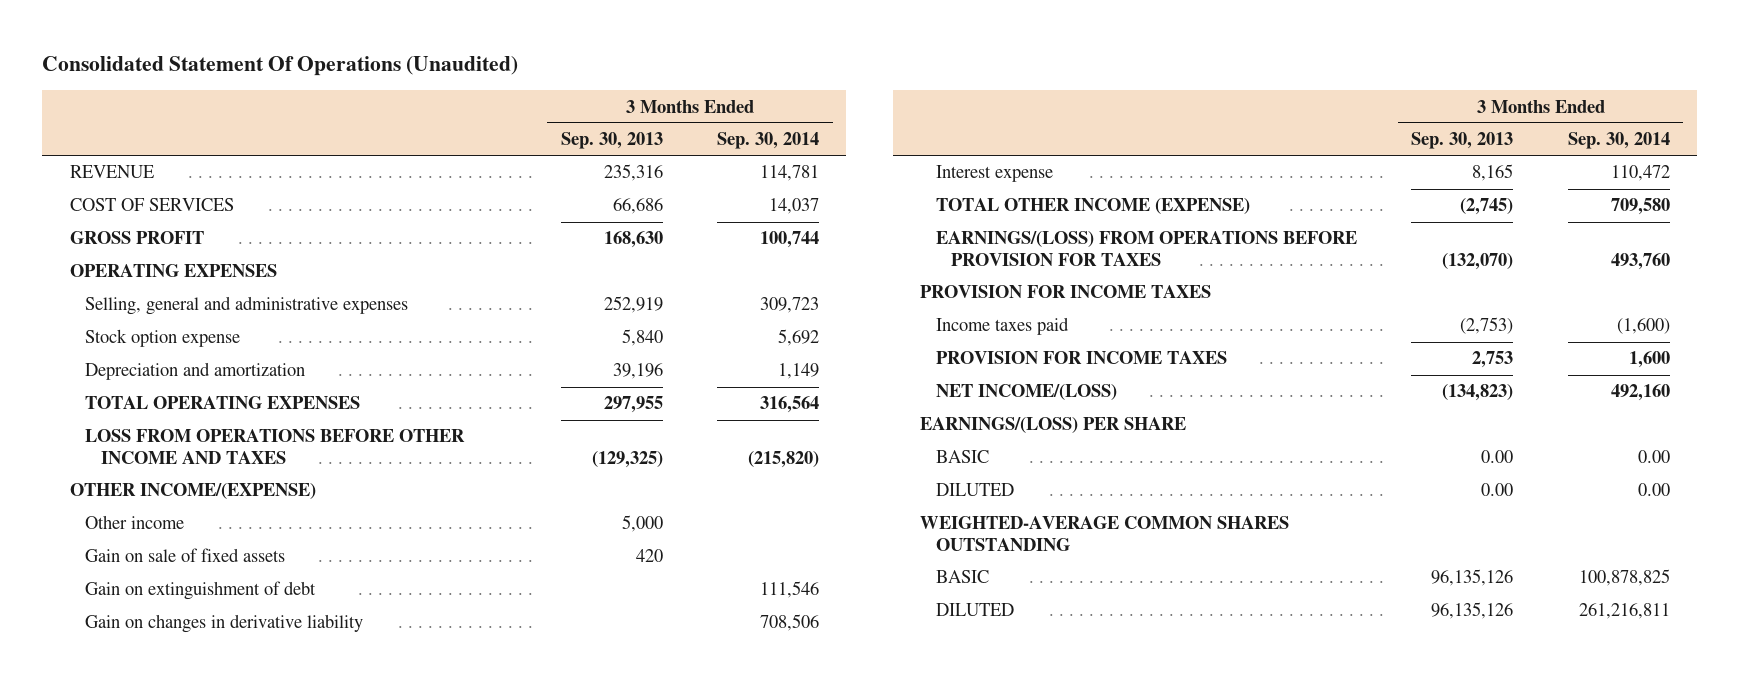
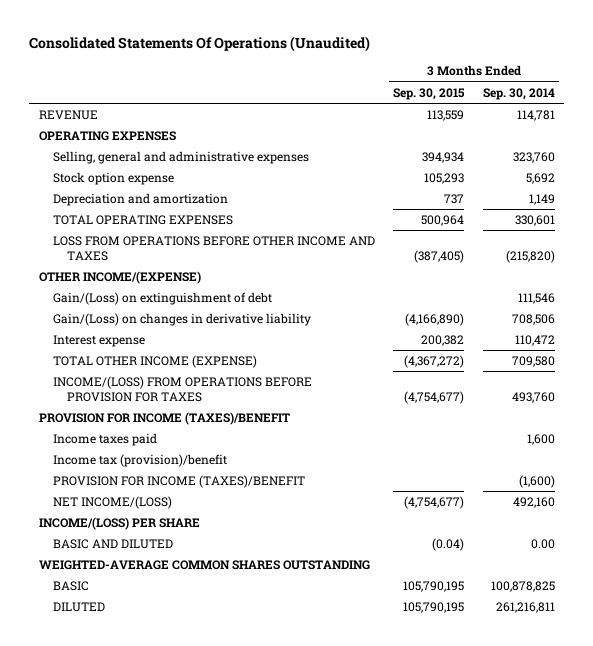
[42,56,519,77] Consolidated Statement Of Operations (Unaudited) -> [29,36,371,53] Consolidated Statements Of Operations (Unaudited)
[560,132,663,150] Sep. 30, 2013 -> none
none -> [393,87,466,100] Sep. 30, 2015
[69,198,234,212] COST OF SERVICES -> none
[69,231,204,245] GROSS PROFIT -> none
[760,297,820,314] 309,723 -> [512,152,555,164] 323,760
[760,396,820,414] 316,564 -> [514,215,555,227] 330,601
[85,515,185,530] Other income -> none
[85,548,286,563] Gain on sale of fixed assets -> none
[85,581,317,601] Gain on extinguishment of debt -> [53,292,273,306] Gain/(Loss) on extinguishment of debt
[85,614,364,634] Gain on changes in derivative liability -> [53,313,312,327] Gain/(Loss) on changes in derivative liability
[935,231,1357,267] EARNINGS/(LOSS) FROM OPERATIONS BEFORE PROVISION FOR TAXES -> [53,376,313,402] INCOME/(LOSS) FROM OPERATIONS BEFORE PROVISION FOR TAXES
[920,285,1212,299] PROVISION FOR INCOME TAXES -> [38,412,290,426] PROVISION FOR INCOME (TAXES)/BENEFIT
[1616,318,1670,335] (1,600) -> [526,434,555,446] 1,600
none -> [53,454,228,468] Income tax (provision)/benefit
[935,351,1227,365] PROVISION FOR INCOME TAXES -> [53,475,306,489] PROVISION FOR INCOME (TAXES)/BENEFIT
[1628,351,1670,369] 1,600 -> [518,475,555,489] (1,600)
[935,450,989,464] BASIC -> none
[935,483,1014,497] DILUTED -> none
[920,417,1187,434] EARNINGS/(LOSS) PER SHARE -> [38,517,200,531] INCOME/(LOSS) PER SHARE
none -> [53,539,174,550] BASIC AND DILUTED

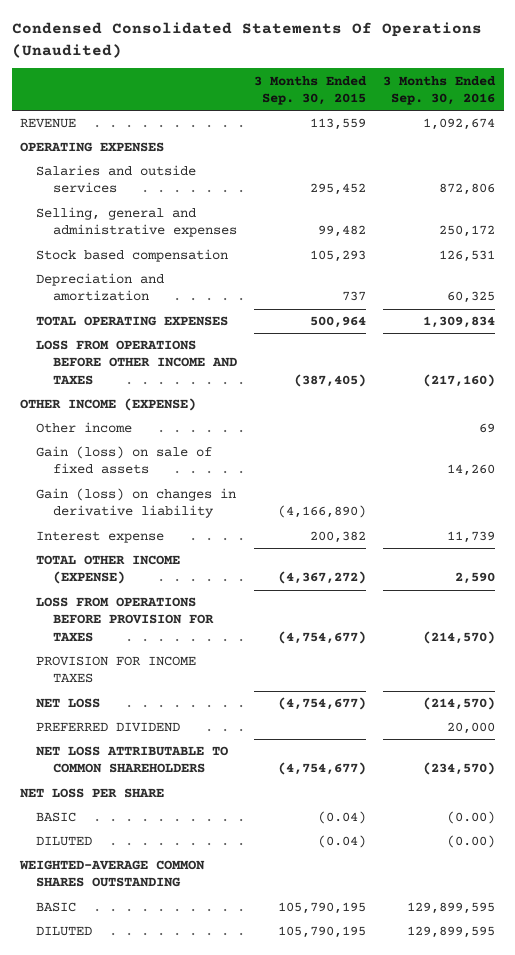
[29,36,371,53] Consolidated Statements Of Operations (Unaudited) -> [11,22,482,58] Condensed Consolidated Statements Of Operations (Unaudited)
[482,87,555,100] Sep. 30, 2014 -> none
none -> [382,75,496,105] 3 Months Ended Sep. 30, 2016
none -> [36,165,197,194] Salaries and outside services
[422,152,465,164] 394,934 -> [317,225,366,238] 99,482
[53,172,175,186] Stock option expense -> [36,249,229,263] Stock based compensation
[53,292,273,306] Gain/(Loss) on extinguishment of debt -> none
[38,271,201,285] OTHER INCOME/(EXPENSE) -> [20,398,197,412] OTHER INCOME (EXPENSE)
none -> [36,422,133,434] Other income
none -> [36,446,213,475] Gain (loss) on sale of fixed assets
[53,313,312,327] Gain/(Loss) on changes in derivative liability -> [36,488,237,519] Gain (loss) on changes in derivative liability
[38,412,290,426] PROVISION FOR INCOME (TAXES)/BENEFIT -> none
[53,433,158,447] Income taxes paid -> none
[53,454,228,468] Income tax (provision)/benefit -> none
[53,539,174,550] BASIC AND DILUTED -> none
[53,376,313,402] INCOME/(LOSS) FROM OPERATIONS BEFORE PROVISION FOR TAXES -> [36,597,214,642] LOSS FROM OPERATIONS BEFORE PROVISION FOR TAXES
[53,475,306,489] PROVISION FOR INCOME (TAXES)/BENEFIT -> [36,656,197,684] PROVISION FOR INCOME TAXES
[53,496,173,510] NET INCOME/(LOSS) -> [36,698,101,709] NET LOSS
none -> [36,722,181,733] PREFERRED DIVIDEND
none -> [36,746,229,774] NET LOSS ATTRIBUTABLE TO COMMON SHAREHOLDERS
[38,517,200,531] INCOME/(LOSS) PER SHARE -> [20,788,165,799] NET LOSS PER SHARE
none -> [36,812,77,823] BASIC
none -> [36,836,93,847] DILUTED

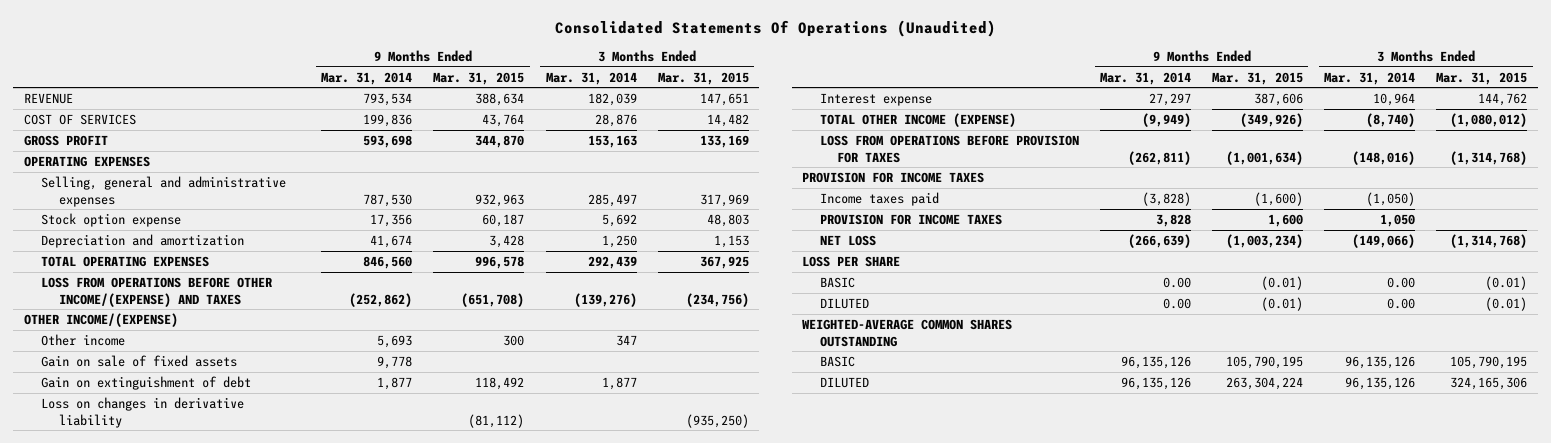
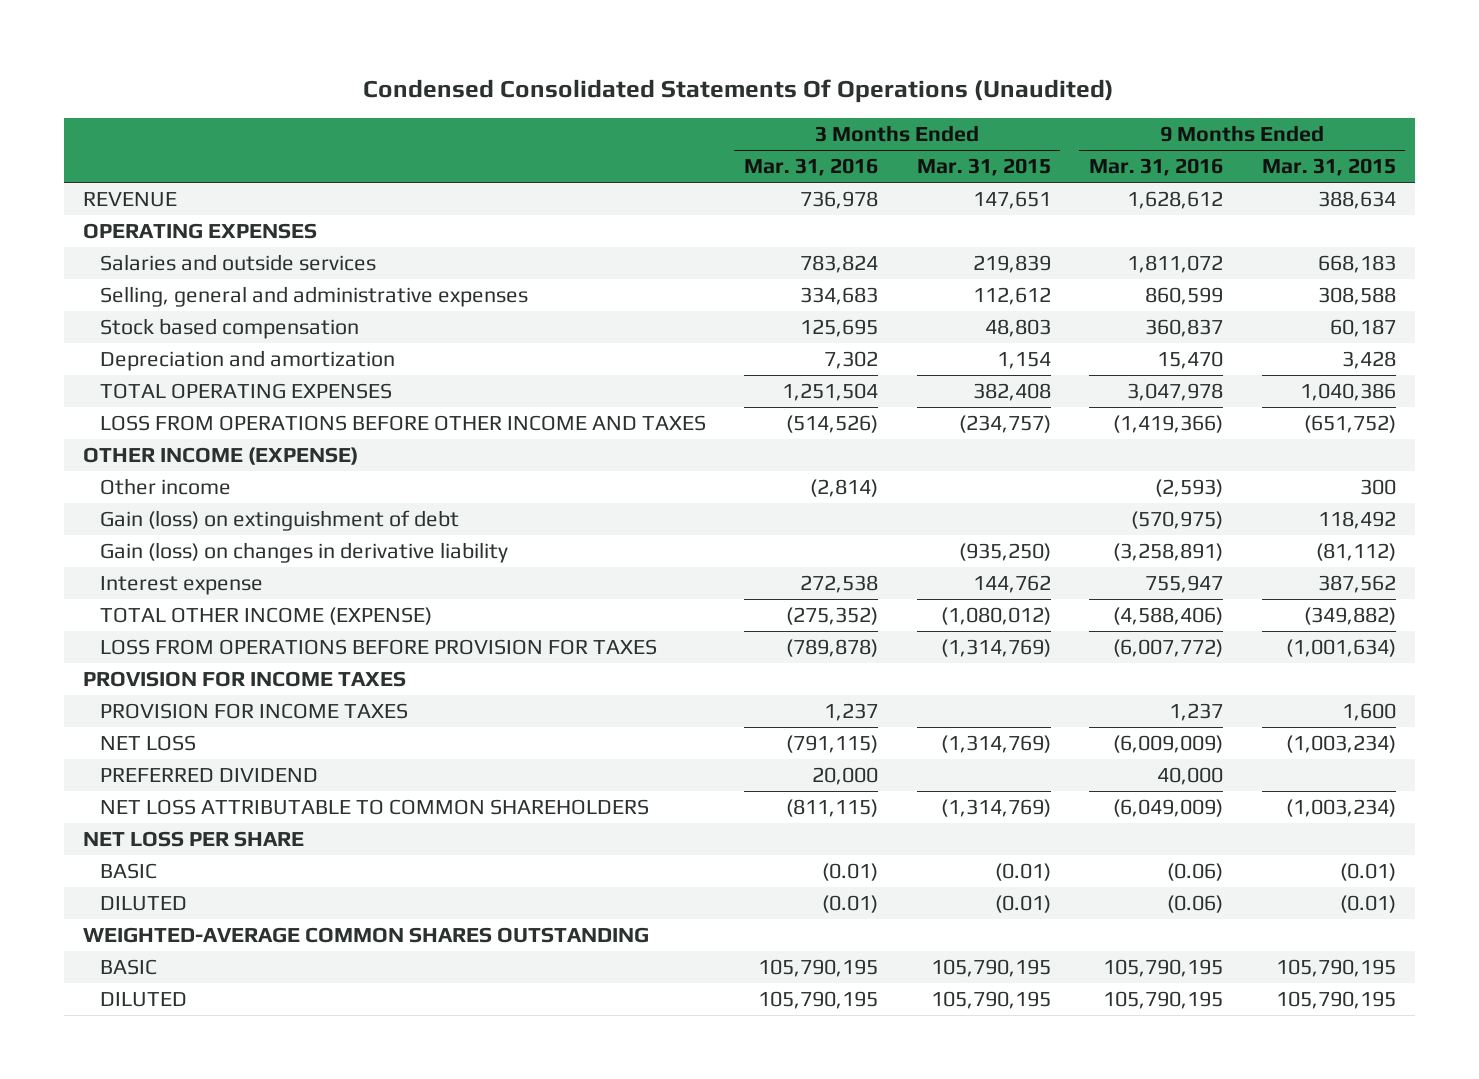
[554,20,996,38] Consolidated Statements Of Operations (Unaudited) -> [363,78,1115,103] Condensed Consolidated Statements Of Operations (Unaudited)
[321,71,413,85] Mar. 31, 2014 -> none
[545,71,637,85] Mar. 31, 2014 -> none
none -> [744,158,879,177] Mar. 31, 2016
none -> [1089,158,1224,177] Mar. 31, 2016
[23,113,136,125] COST OF SERVICES -> none
[23,134,108,146] GROSS PROFIT -> none
none -> [99,253,376,271] Salaries and outside services
[475,193,525,207] 932,963 -> [1317,286,1396,305] 308,588
[699,193,749,207] 317,969 -> [972,286,1051,305] 112,612
[41,212,182,227] Stock option expense -> [99,317,359,339] Stock based compensation
[713,234,749,248] 1,153 -> [996,351,1051,369] 1,154
[475,255,525,269] 996,578 -> [1299,382,1396,401] 1,040,386
[699,255,749,269] 367,925 -> [972,382,1051,401] 382,408
[41,276,273,307] LOSS FROM OPERATIONS BEFORE OTHER INCOME/(EXPENSE) AND TAXES -> [99,414,706,431] LOSS FROM OPERATIONS BEFORE OTHER INCOME AND TAXES
[461,292,525,307] (651,708) -> [1303,414,1396,433] (651,752)
[685,292,749,307] (234,756) -> [958,414,1051,433] (234,757)
[23,312,178,327] OTHER INCOME/(EXPENSE) -> [83,446,359,465] OTHER INCOME (EXPENSE)
[41,354,238,367] Gain on sale of fixed assets -> none
[41,375,252,390] Gain on extinguishment of debt -> [99,509,459,531] Gain (loss) on extinguishment of debt
[41,396,245,428] Loss on changes in derivative liability -> [99,541,508,563] Gain (loss) on changes in derivative liability
[1254,92,1304,106] 387,606 -> [1317,574,1396,593] 387,562
[1240,112,1304,127] (349,926) -> [1303,606,1396,625] (349,882)
[1450,150,1528,165] (1,314,768) -> [940,638,1051,657] (1,314,769)
[819,191,939,206] Income taxes paid -> none
[1450,233,1528,248] (1,314,768) -> [940,734,1051,753] (1,314,769)
none -> [99,767,318,782] PREFERRED DIVIDEND
none -> [99,798,649,815] NET LOSS ATTRIBUTABLE TO COMMON SHAREHOLDERS
[802,255,901,267] LOSS PER SHARE -> [83,830,305,847] NET LOSS PER SHARE
[1226,376,1304,390] 263,304,224 -> [1275,990,1396,1009] 105,790,195
[1450,376,1528,390] 324,165,306 -> [930,990,1051,1009] 105,790,195

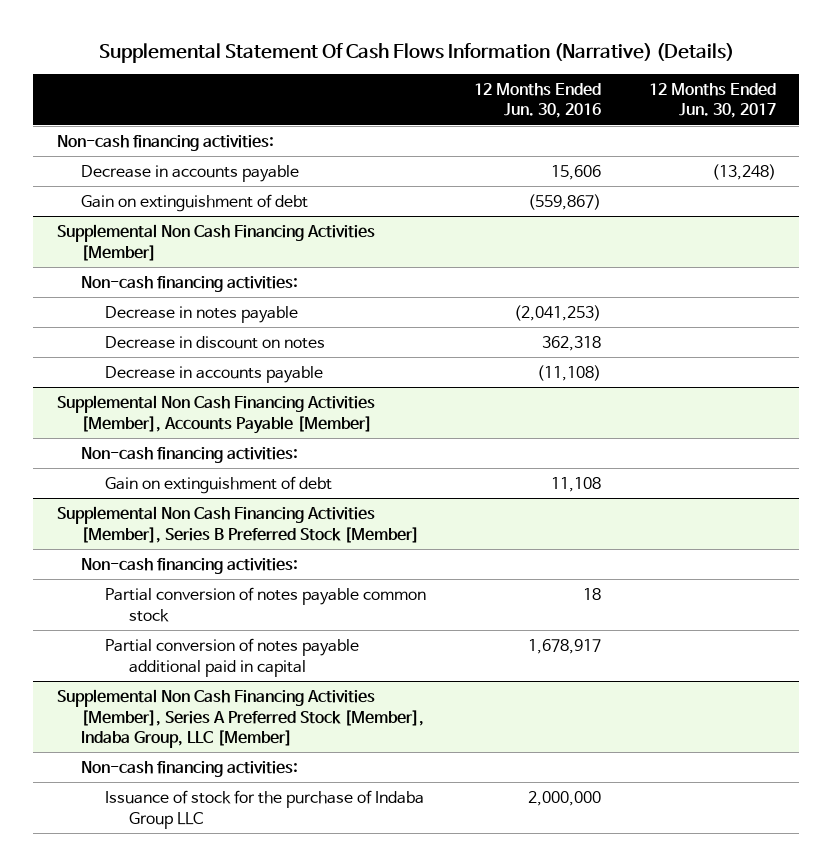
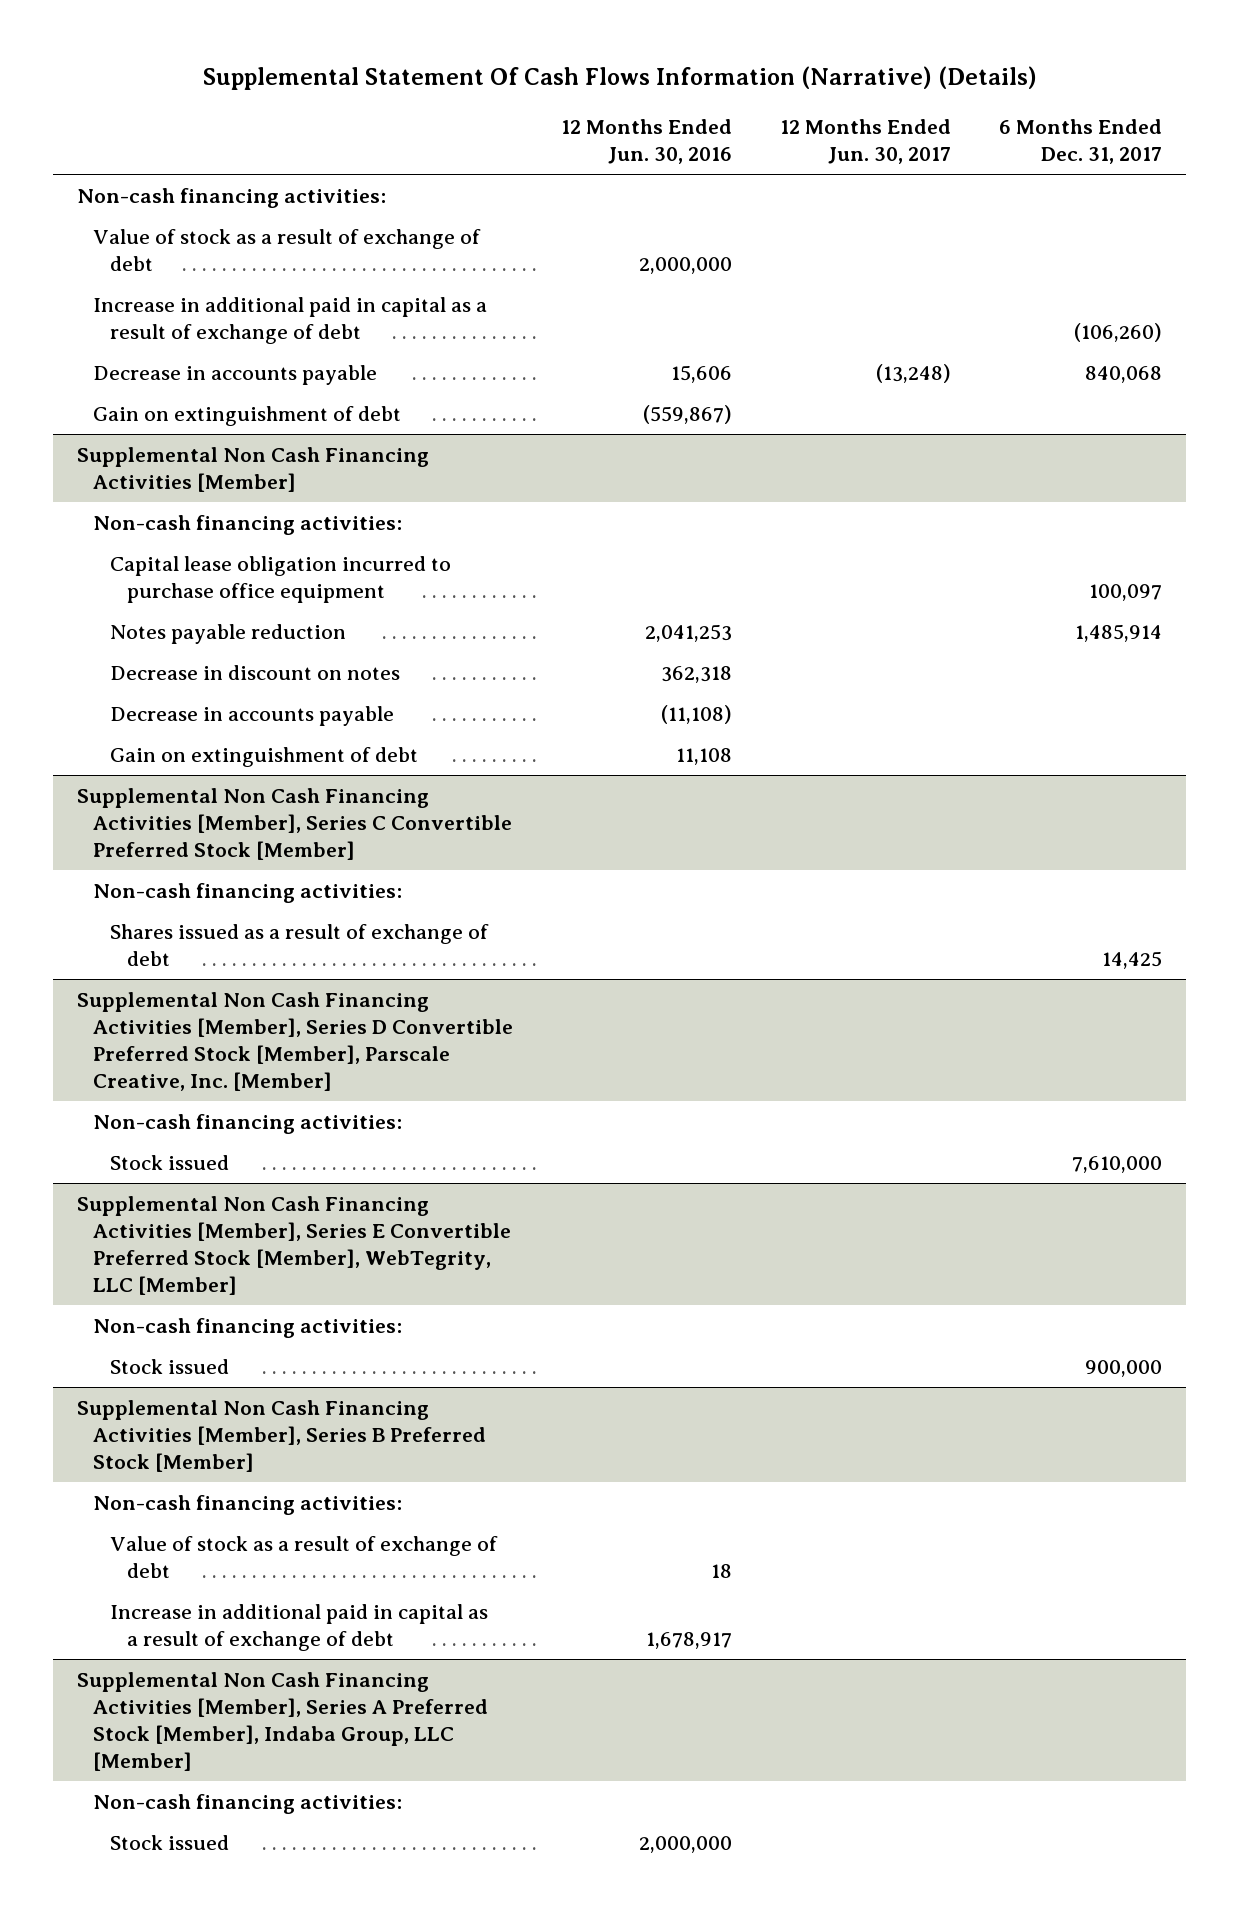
none -> [999,119,1163,165] 6 Months Ended Dec. 31, 2017
none -> [93,228,482,271] Value of stock as a result of exchange of debt
none -> [93,296,488,344] Increase in additional paid in capital as a result of exchange of debt
[104,305,298,323] Decrease in notes payable -> none
none -> [110,555,452,603] Capital lease obligation incurred to purchase office equipment
none -> [110,623,347,644] Notes payable reduction
[56,394,375,434] Supplemental Non Cash Financing Activities [Member], Accounts Payable [Member] -> none
[80,446,298,463] Non-cash financing activities: -> none
none -> [76,787,513,860] Supplemental Non Cash Financing Activities [Member], Series C Convertible Preferred Stock [Member]
none -> [93,882,403,903] Non-cash financing activities:
none -> [110,923,490,966] Shares issued as a result of exchange of debt
none -> [76,991,514,1092] Supplemental Non Cash Financing Activities [Member], Series D Convertible Preferred Stock [Member], Parscale Creative, Inc. [Member]
none -> [93,1113,403,1134] Non-cash financing activities:
none -> [110,1154,230,1170] Stock issued
none -> [76,1195,512,1296] Supplemental Non Cash Financing Activities [Member], Series E Convertible Preferred Stock [Member], WebTegrity, LLC [Member]
none -> [93,1317,403,1338] Non-cash financing activities:
none -> [110,1358,230,1374] Stock issued
[104,586,426,622] Partial conversion of notes payable common stock -> [110,1535,499,1578] Value of stock as a result of exchange of debt
[104,637,359,677] Partial conversion of notes payable additional paid in capital -> [110,1603,489,1651] Increase in additional paid in capital as a result of exchange of debt
[104,789,424,829] Issuance of stock for the purchase of Indaba Group LLC -> [110,1834,230,1850] Stock issued

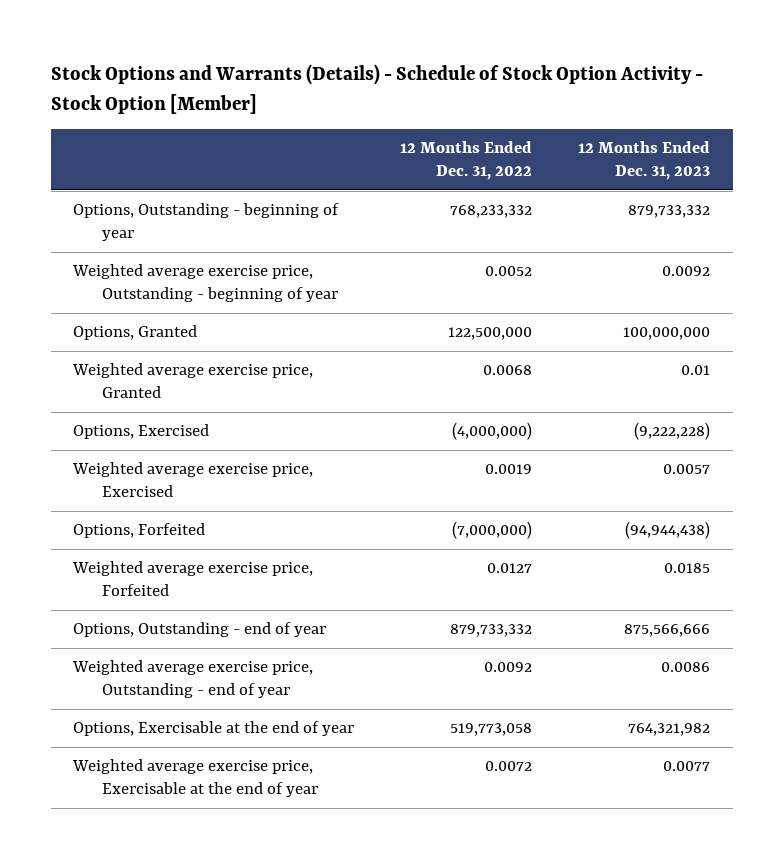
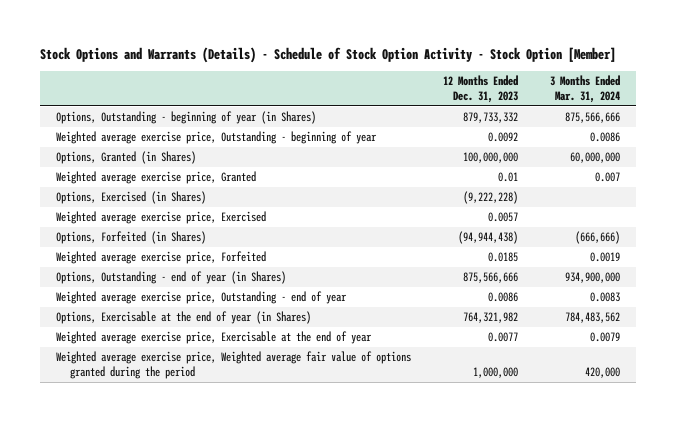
[400,141,533,181] 12 Months Ended Dec. 31, 2022 -> none
none -> [549,75,620,104] 3 Months Ended Mar. 31, 2024
[73,203,340,242] Options, Outstanding - beginning of year -> [55,111,316,125] Options, Outstanding - beginning of year (in Shares)
[73,325,198,341] Options, Granted -> [55,151,196,165] Options, Granted (in Shares)
[73,424,210,440] Options, Exercised -> [55,191,206,205] Options, Exercised (in Shares)
[73,523,206,539] Options, Forfeited -> [55,231,206,245] Options, Forfeited (in Shares)
[73,622,327,638] Options, Outstanding - end of year -> [55,271,286,285] Options, Outstanding - end of year (in Shares)
[73,721,355,737] Options, Exercisable at the end of year -> [55,311,311,325] Options, Exercisable at the end of year (in Shares)
none -> [55,351,411,380] Weighted average exercise price, Weighted average fair value of options granted during the period

